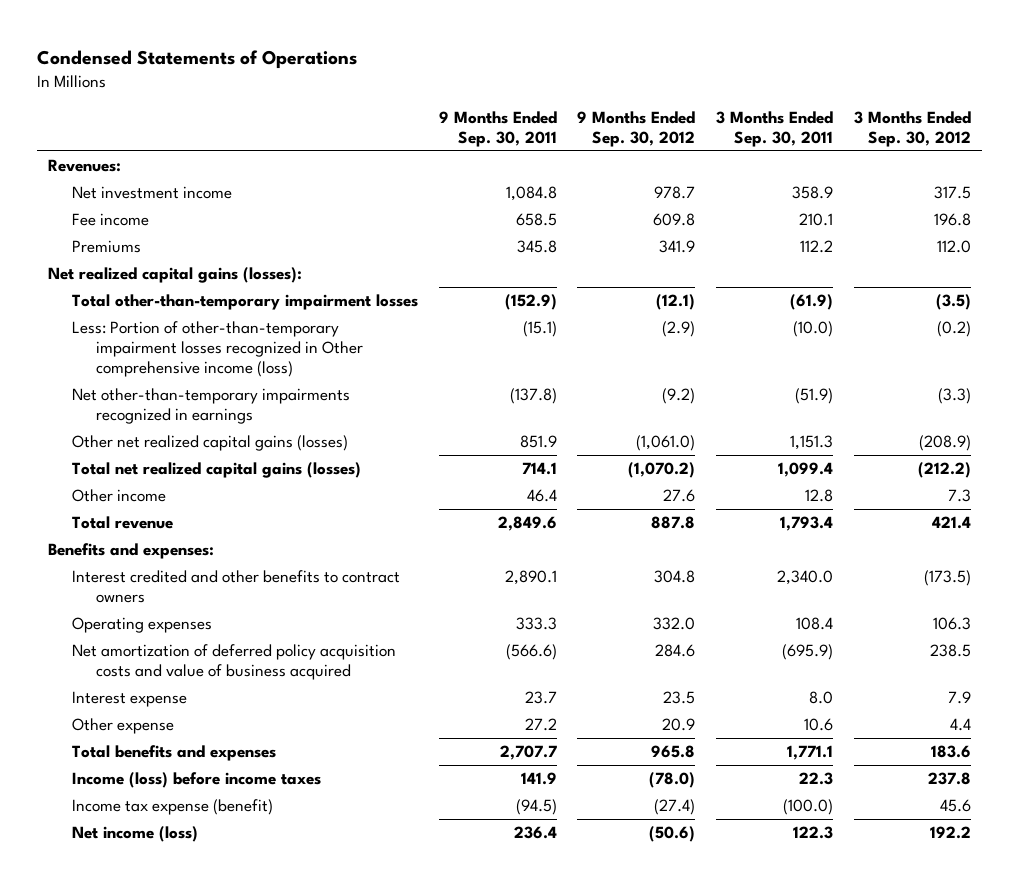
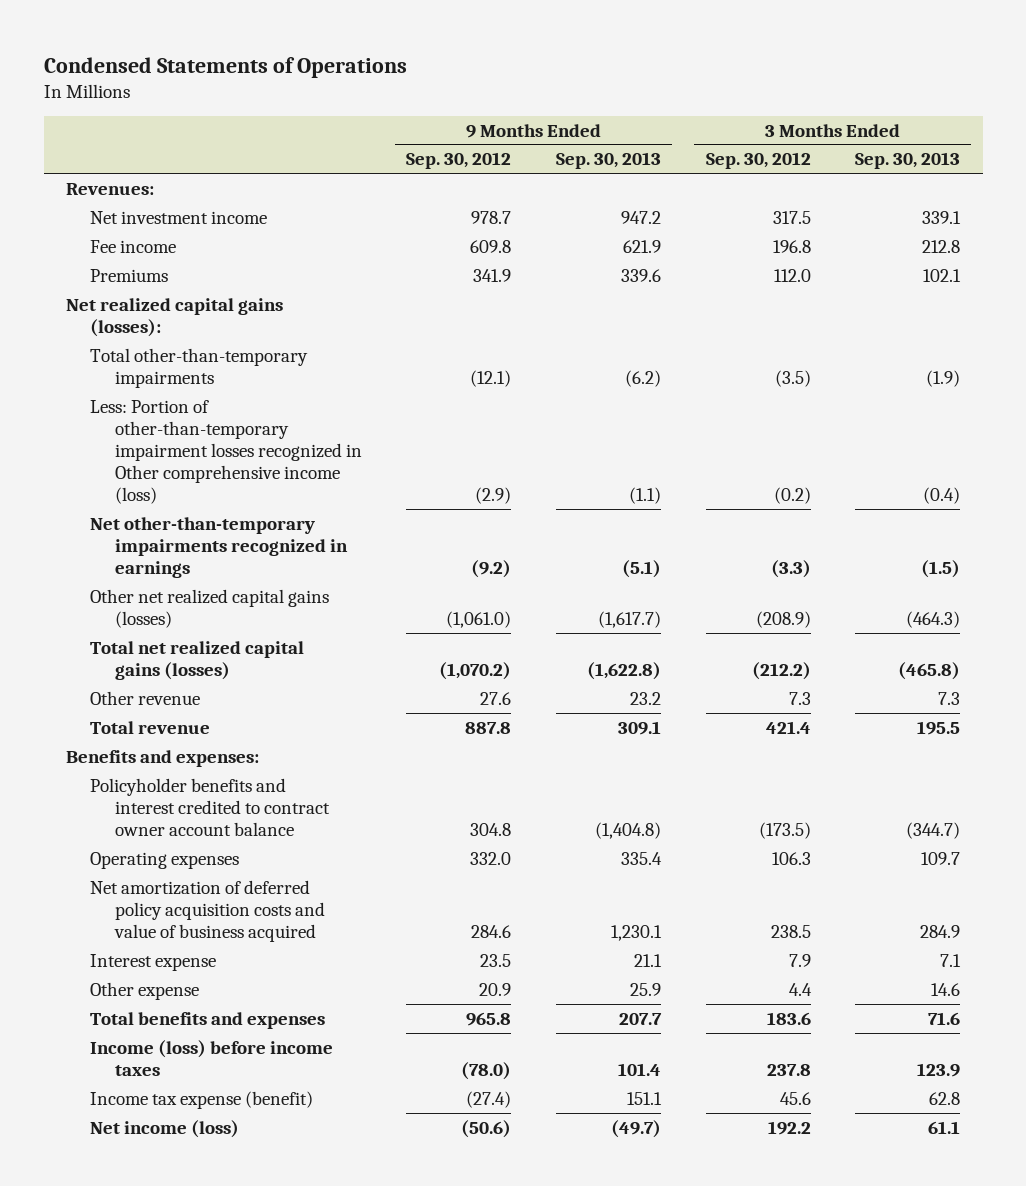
[438,111,557,148] 9 Months Ended Sep. 30, 2011 -> none
[716,111,834,148] 3 Months Ended Sep. 30, 2011 -> none
none -> [555,152,661,170] Sep. 30, 2013
none -> [855,152,961,170] Sep. 30, 2013
[71,294,418,311] Total other-than-temporary impairment losses -> [90,347,309,388] Total other-than-temporary impairments
[71,489,166,503] Other income -> [90,690,201,705] Other revenue
[71,570,400,604] Interest credited and other benefits to contract owners -> [90,777,330,836] Policyholder benefits and interest credited to contract owner account balance

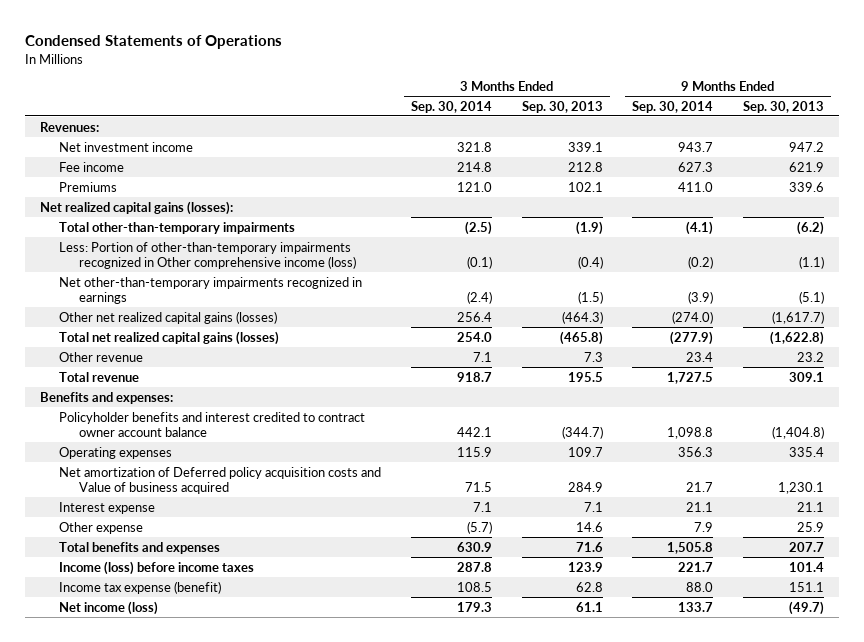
[406,152,512,170] Sep. 30, 2012 -> none
[705,152,811,170] Sep. 30, 2012 -> none
none -> [411,100,493,113] Sep. 30, 2014
none -> [632,100,714,113] Sep. 30, 2014
[90,399,362,505] Less: Portion of other-than-temporary impairment losses recognized in Other comprehensive income (loss) -> [59,241,356,269] Less: Portion of other-than-temporary impairments recognized in Other comprehensive income (loss)
[90,879,325,942] Net amortization of deferred policy acquisition costs and value of business acquired -> [59,466,382,494] Net amortization of Deferred policy acquisition costs and Value of business acquired

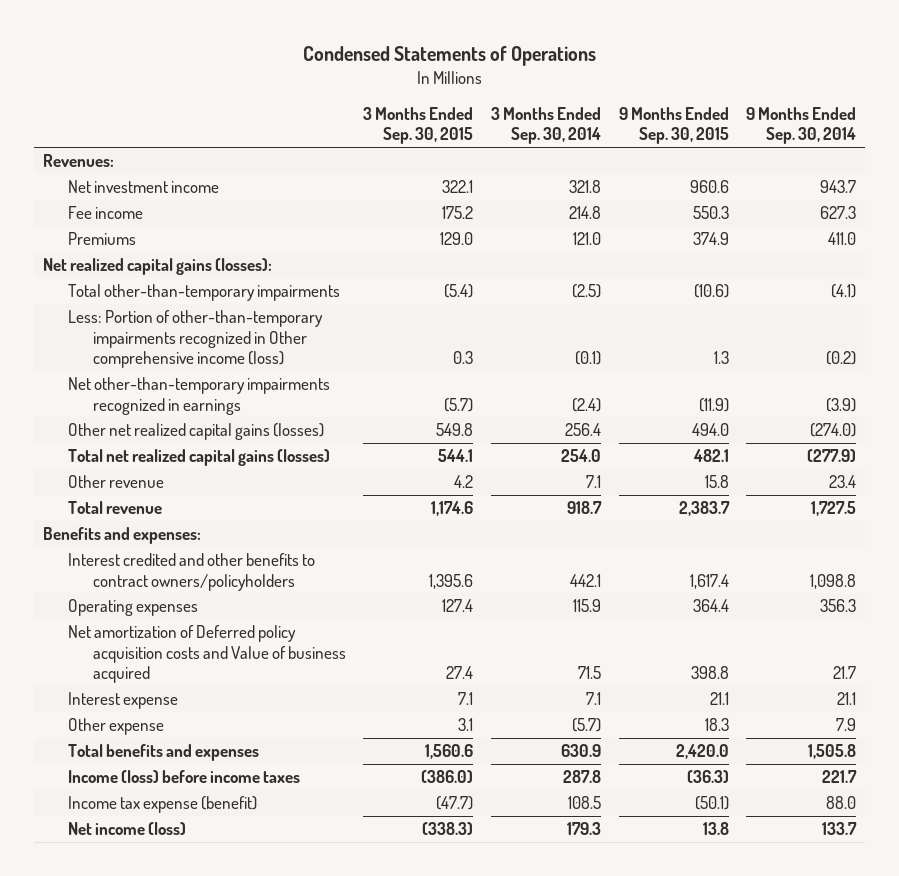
[521,100,603,113] Sep. 30, 2013 -> none
[743,100,825,113] Sep. 30, 2013 -> none
none -> [363,106,474,145] 3 Months Ended Sep. 30, 2015
none -> [618,106,729,145] 9 Months Ended Sep. 30, 2015
[59,411,366,437] Policyholder benefits and interest credited to contract owner account balance -> [67,553,315,591] Interest credited and other benefits to contract owners/policyholders

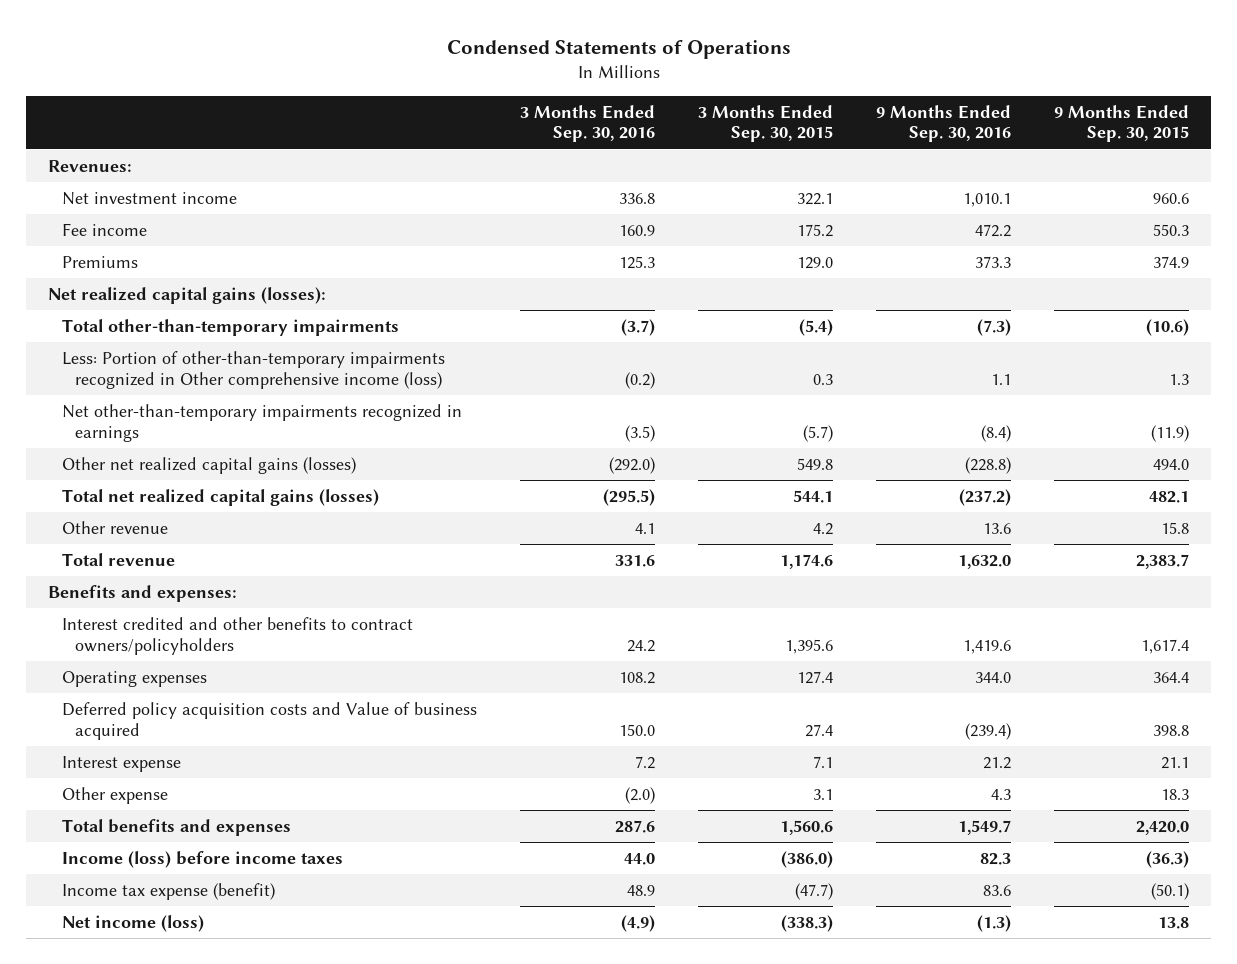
[491,106,602,145] 3 Months Ended Sep. 30, 2014 -> none
[746,106,857,145] 9 Months Ended Sep. 30, 2014 -> none
none -> [519,104,655,143] 3 Months Ended Sep. 30, 2016
none -> [876,104,1012,143] 9 Months Ended Sep. 30, 2016
[67,625,346,684] Net amortization of Deferred policy acquisition costs and Value of business acquired -> [61,701,477,740] Deferred policy acquisition costs and Value of business acquired

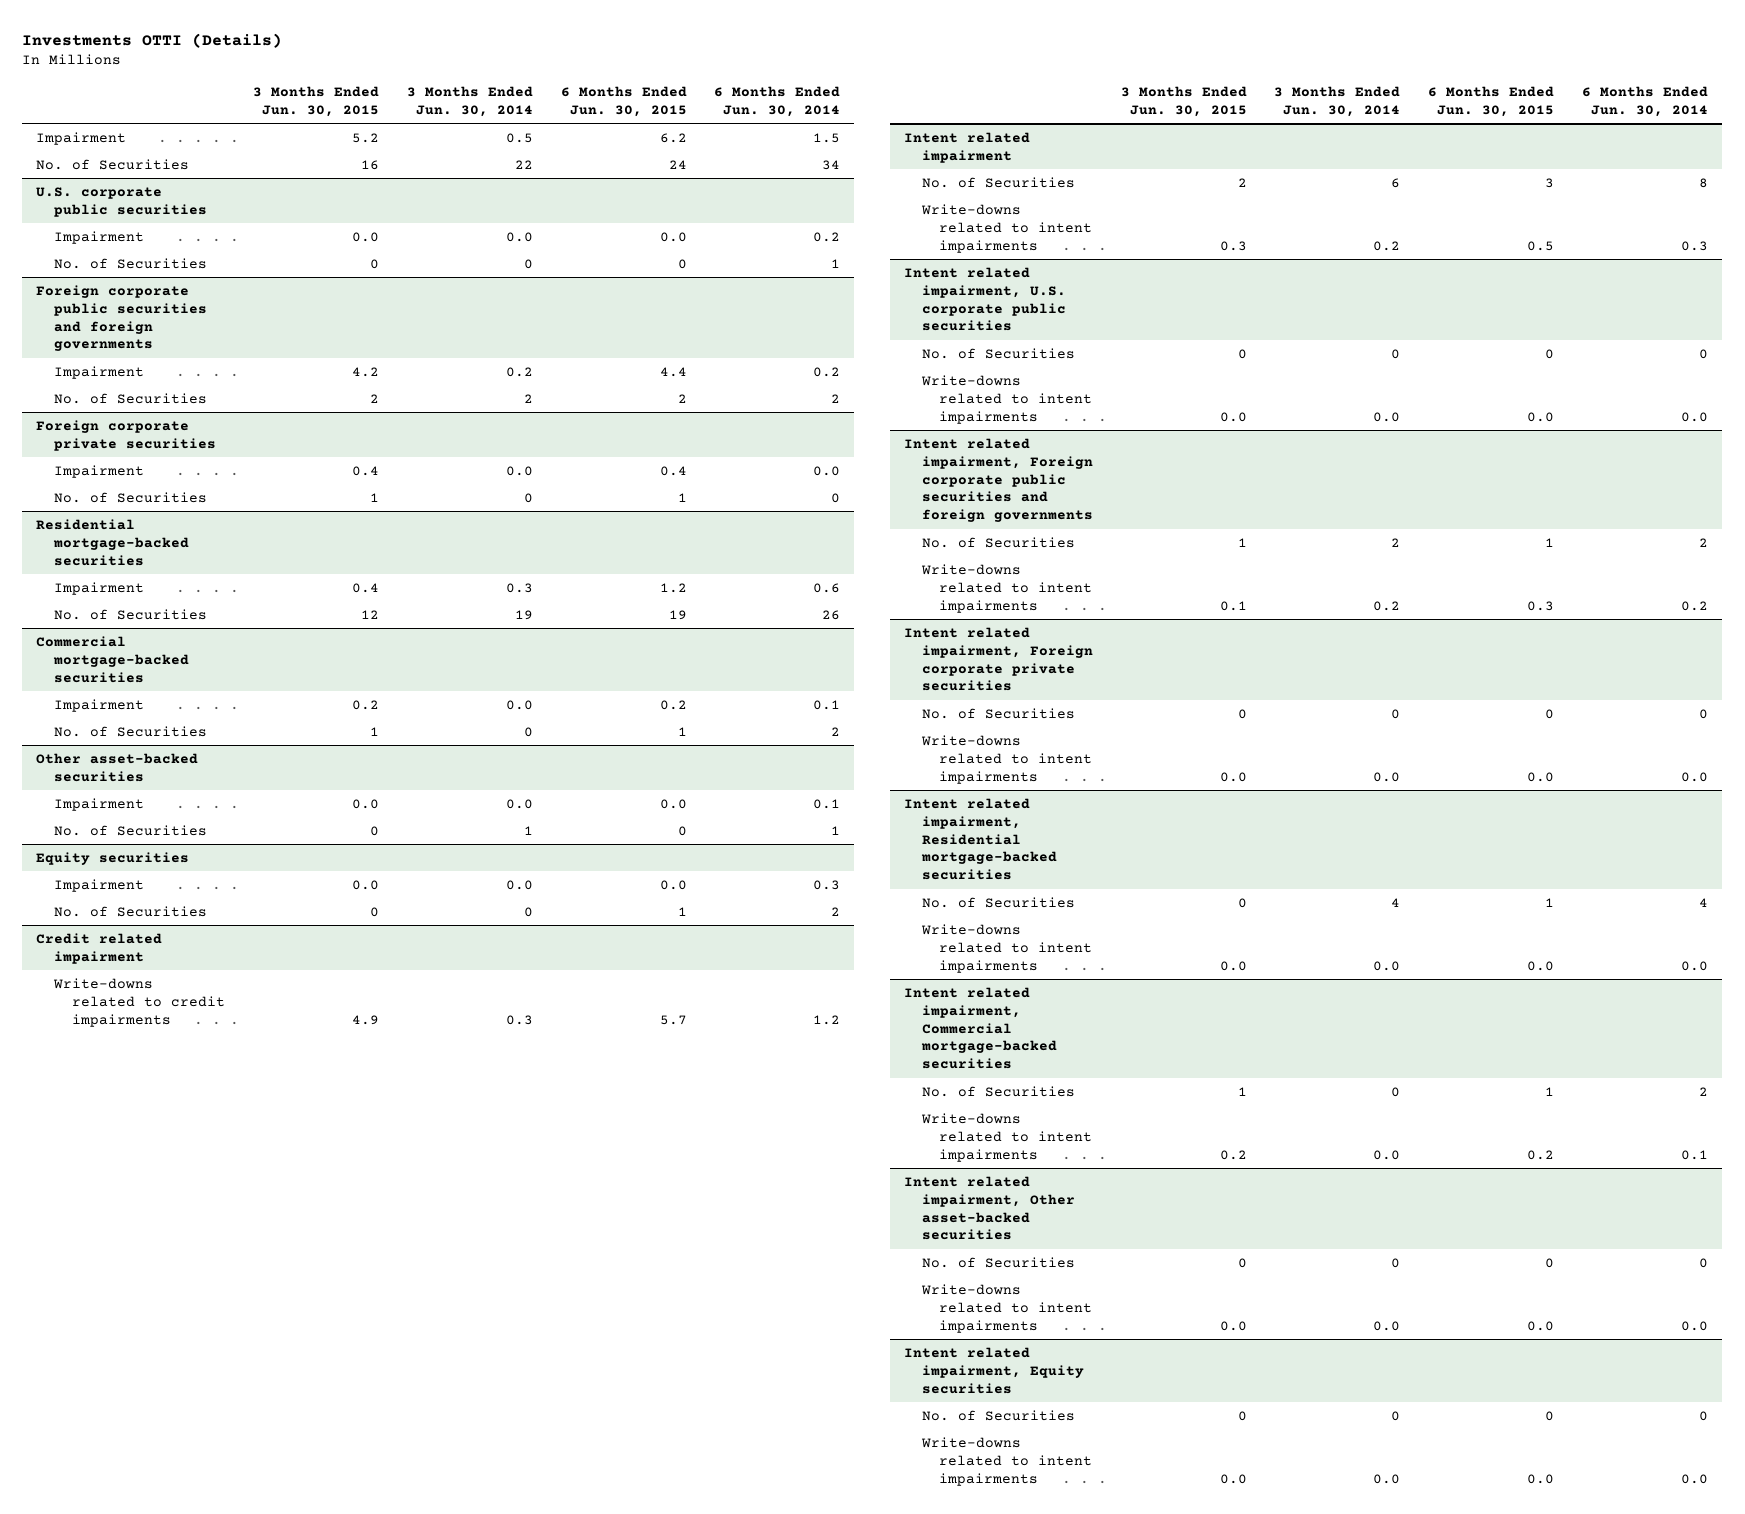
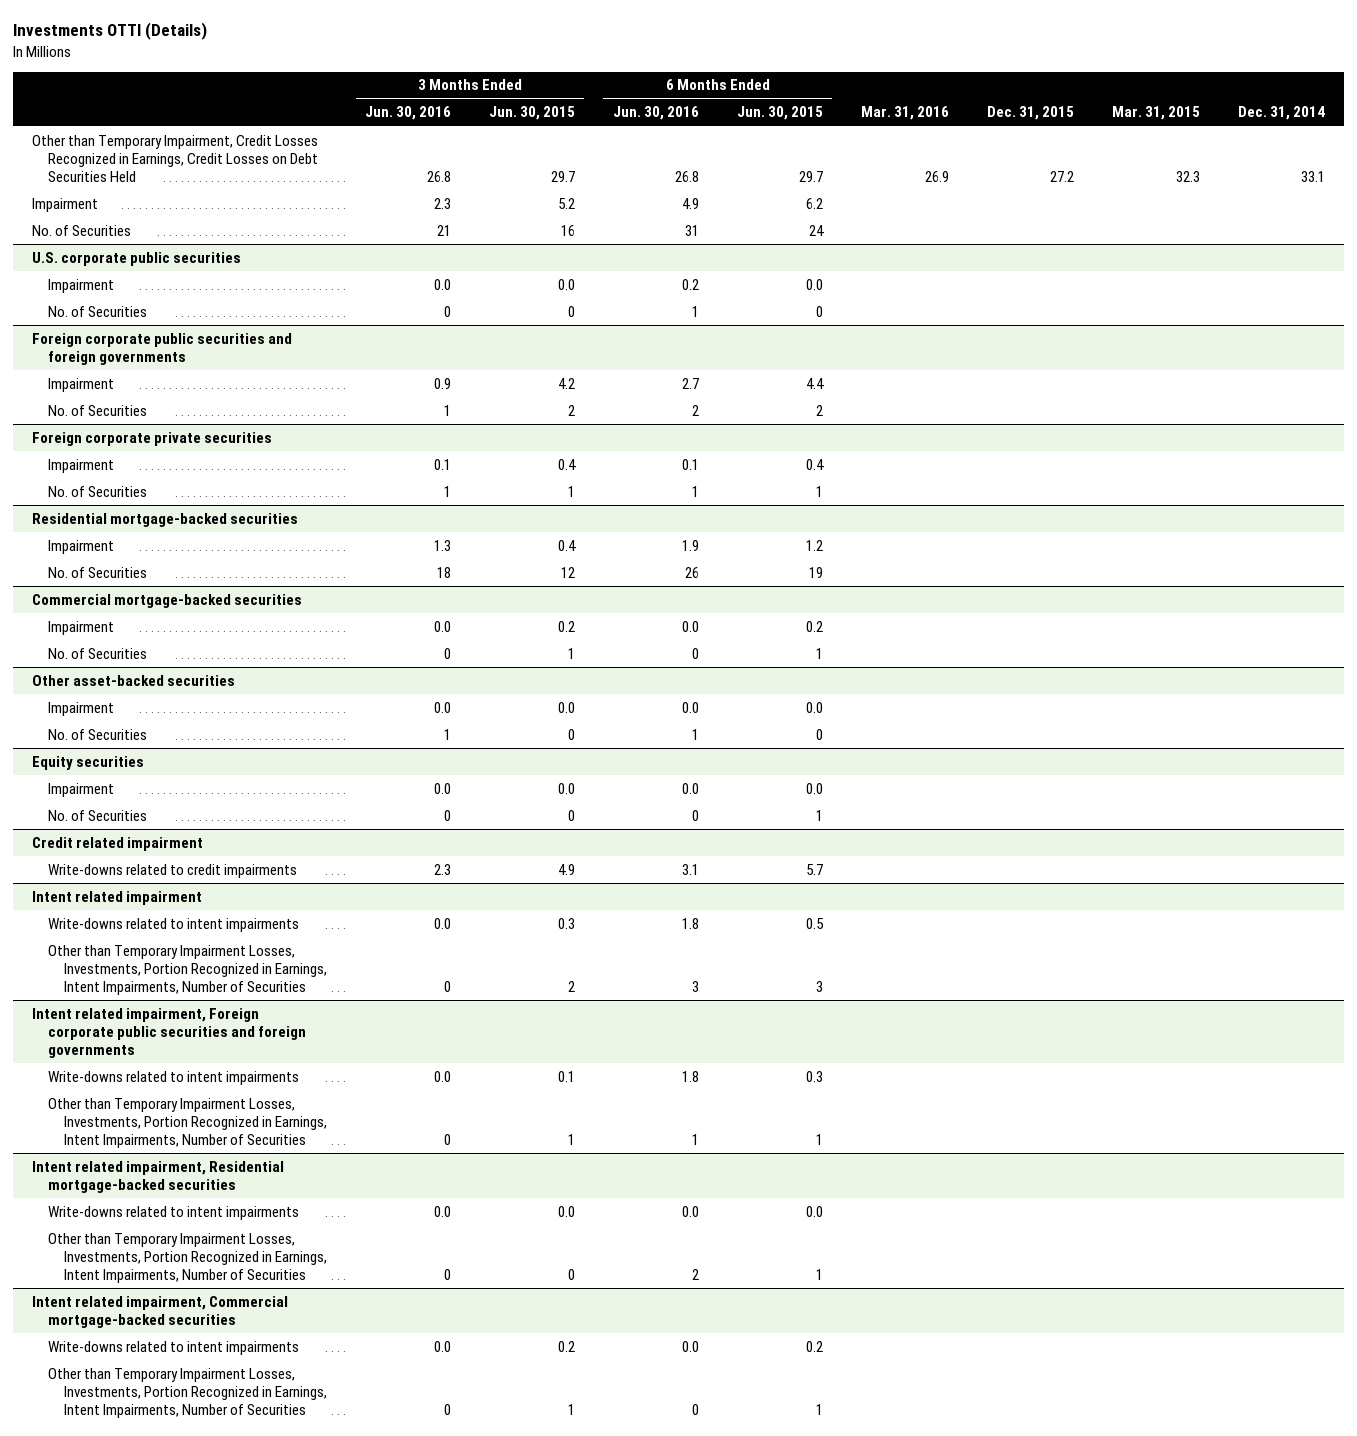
[406,86,533,117] 3 Months Ended Jun. 30, 2014 -> none
[714,86,841,117] 6 Months Ended Jun. 30, 2014 -> none
none -> [365,106,452,121] Jun. 30, 2016
none -> [612,106,699,121] Jun. 30, 2016
none -> [860,106,949,121] Mar. 31, 2016
none -> [986,106,1074,121] Dec. 31, 2015
none -> [1111,106,1200,121] Mar. 31, 2015
none -> [1237,106,1325,121] Dec. 31, 2014
none -> [32,134,319,183] Other than Temporary Impairment, Credit Losses Recognized in Earnings, Credit Losses on Debt Securities Held
[921,176,1075,188] No. of Securities -> none
[904,266,1066,332] Intent related impairment, U.S. corporate public securities -> none
[921,347,1075,359] No. of Securities -> none
[920,374,1093,424] Write-downs related to intent impairments -> none
none -> [48,944,328,996] Other than Temporary Impairment Losses, Investments, Portion Recognized in Earnings, Intent Impairments, Number of Securities
[921,536,1075,548] No. of Securities -> none
[904,626,1093,692] Intent related impairment, Foreign corporate private securities -> none
[921,707,1075,719] No. of Securities -> none
[920,734,1093,784] Write-downs related to intent impairments -> none
none -> [48,1097,328,1149] Other than Temporary Impairment Losses, Investments, Portion Recognized in Earnings, Intent Impairments, Number of Securities
[921,896,1075,908] No. of Securities -> none
none -> [48,1232,328,1284] Other than Temporary Impairment Losses, Investments, Portion Recognized in Earnings, Intent Impairments, Number of Securities
[921,1085,1075,1097] No. of Securities -> none
[904,1175,1075,1241] Intent related impairment, Other asset-backed securities -> none
[921,1256,1075,1268] No. of Securities -> none
[920,1283,1093,1333] Write-downs related to intent impairments -> none
[904,1346,1084,1394] Intent related impairment, Equity securities -> none
[921,1409,1075,1421] No. of Securities -> none
[920,1436,1093,1486] Write-downs related to intent impairments -> none
none -> [48,1367,328,1419] Other than Temporary Impairment Losses, Investments, Portion Recognized in Earnings, Intent Impairments, Number of Securities

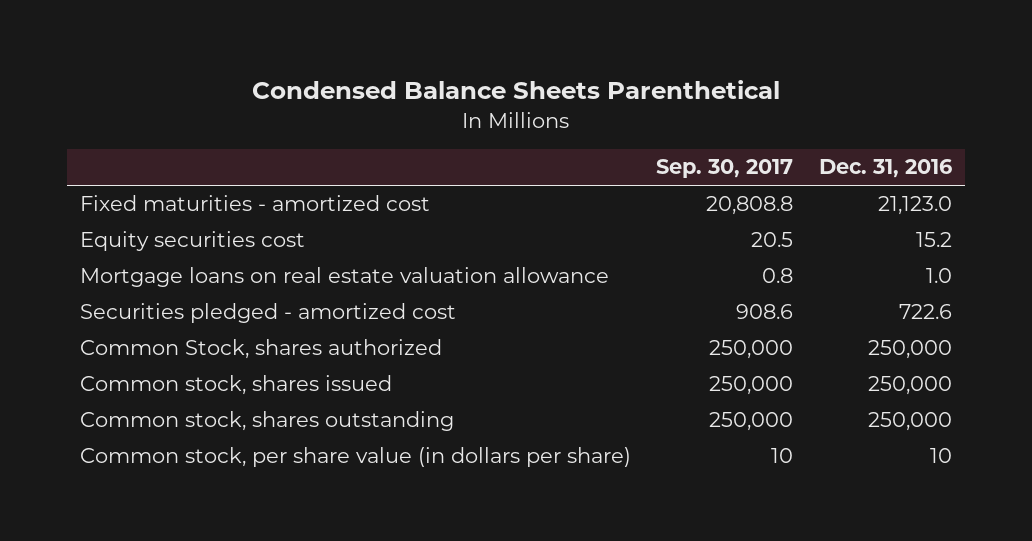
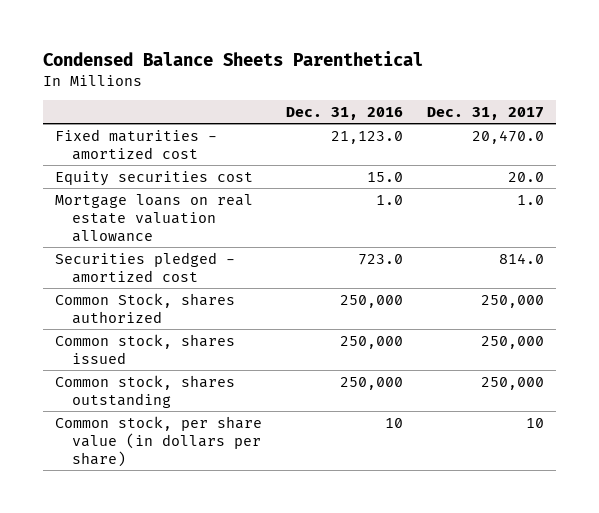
[656,159,794,179] Sep. 30, 2017 -> none
none -> [427,106,545,120] Dec. 31, 2017
[916,232,953,248] 15.2 -> [367,171,404,182] 15.0
[899,304,953,320] 722.6 -> [358,253,404,265] 723.0

